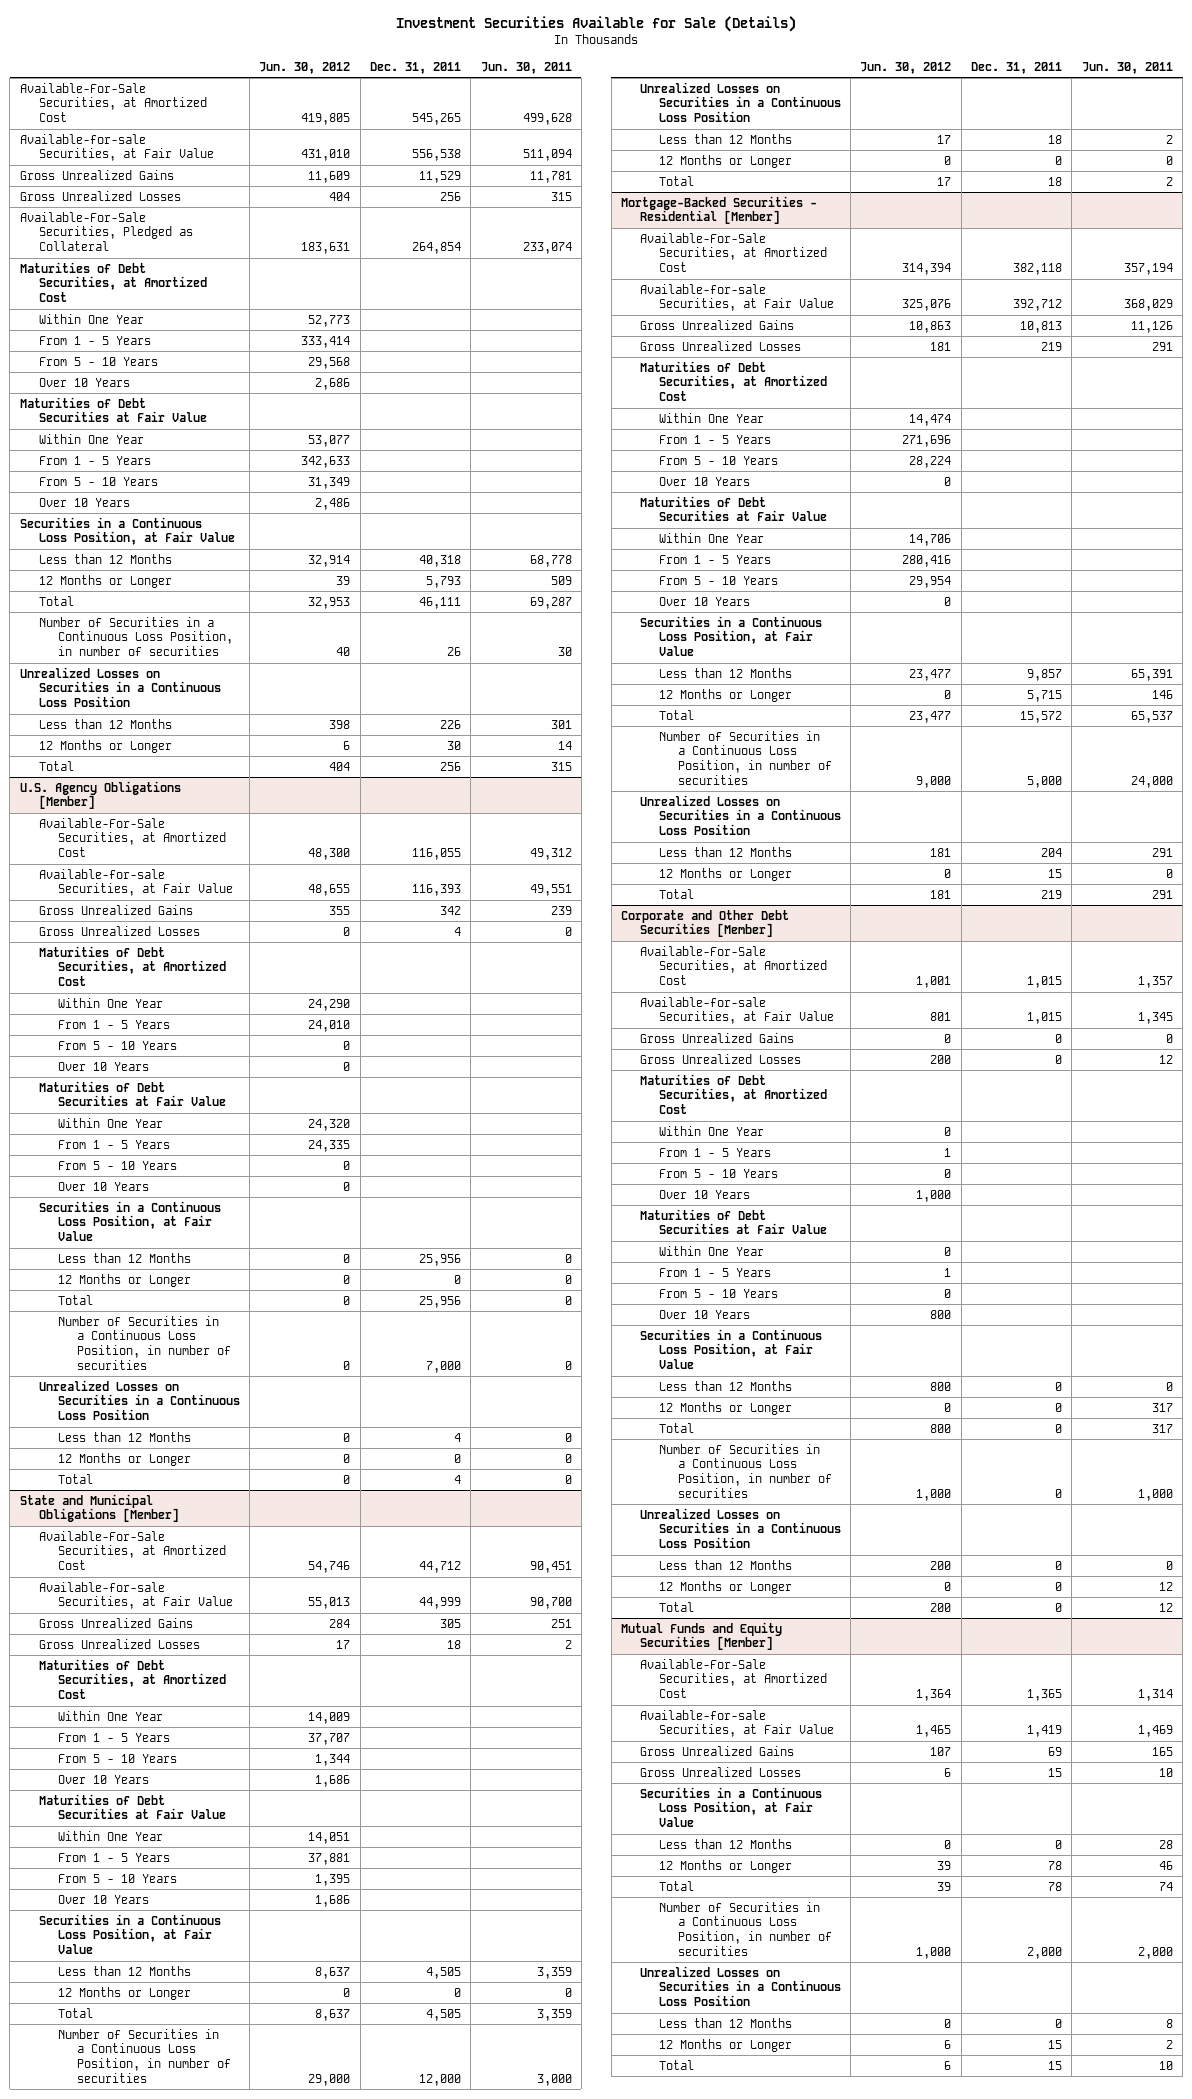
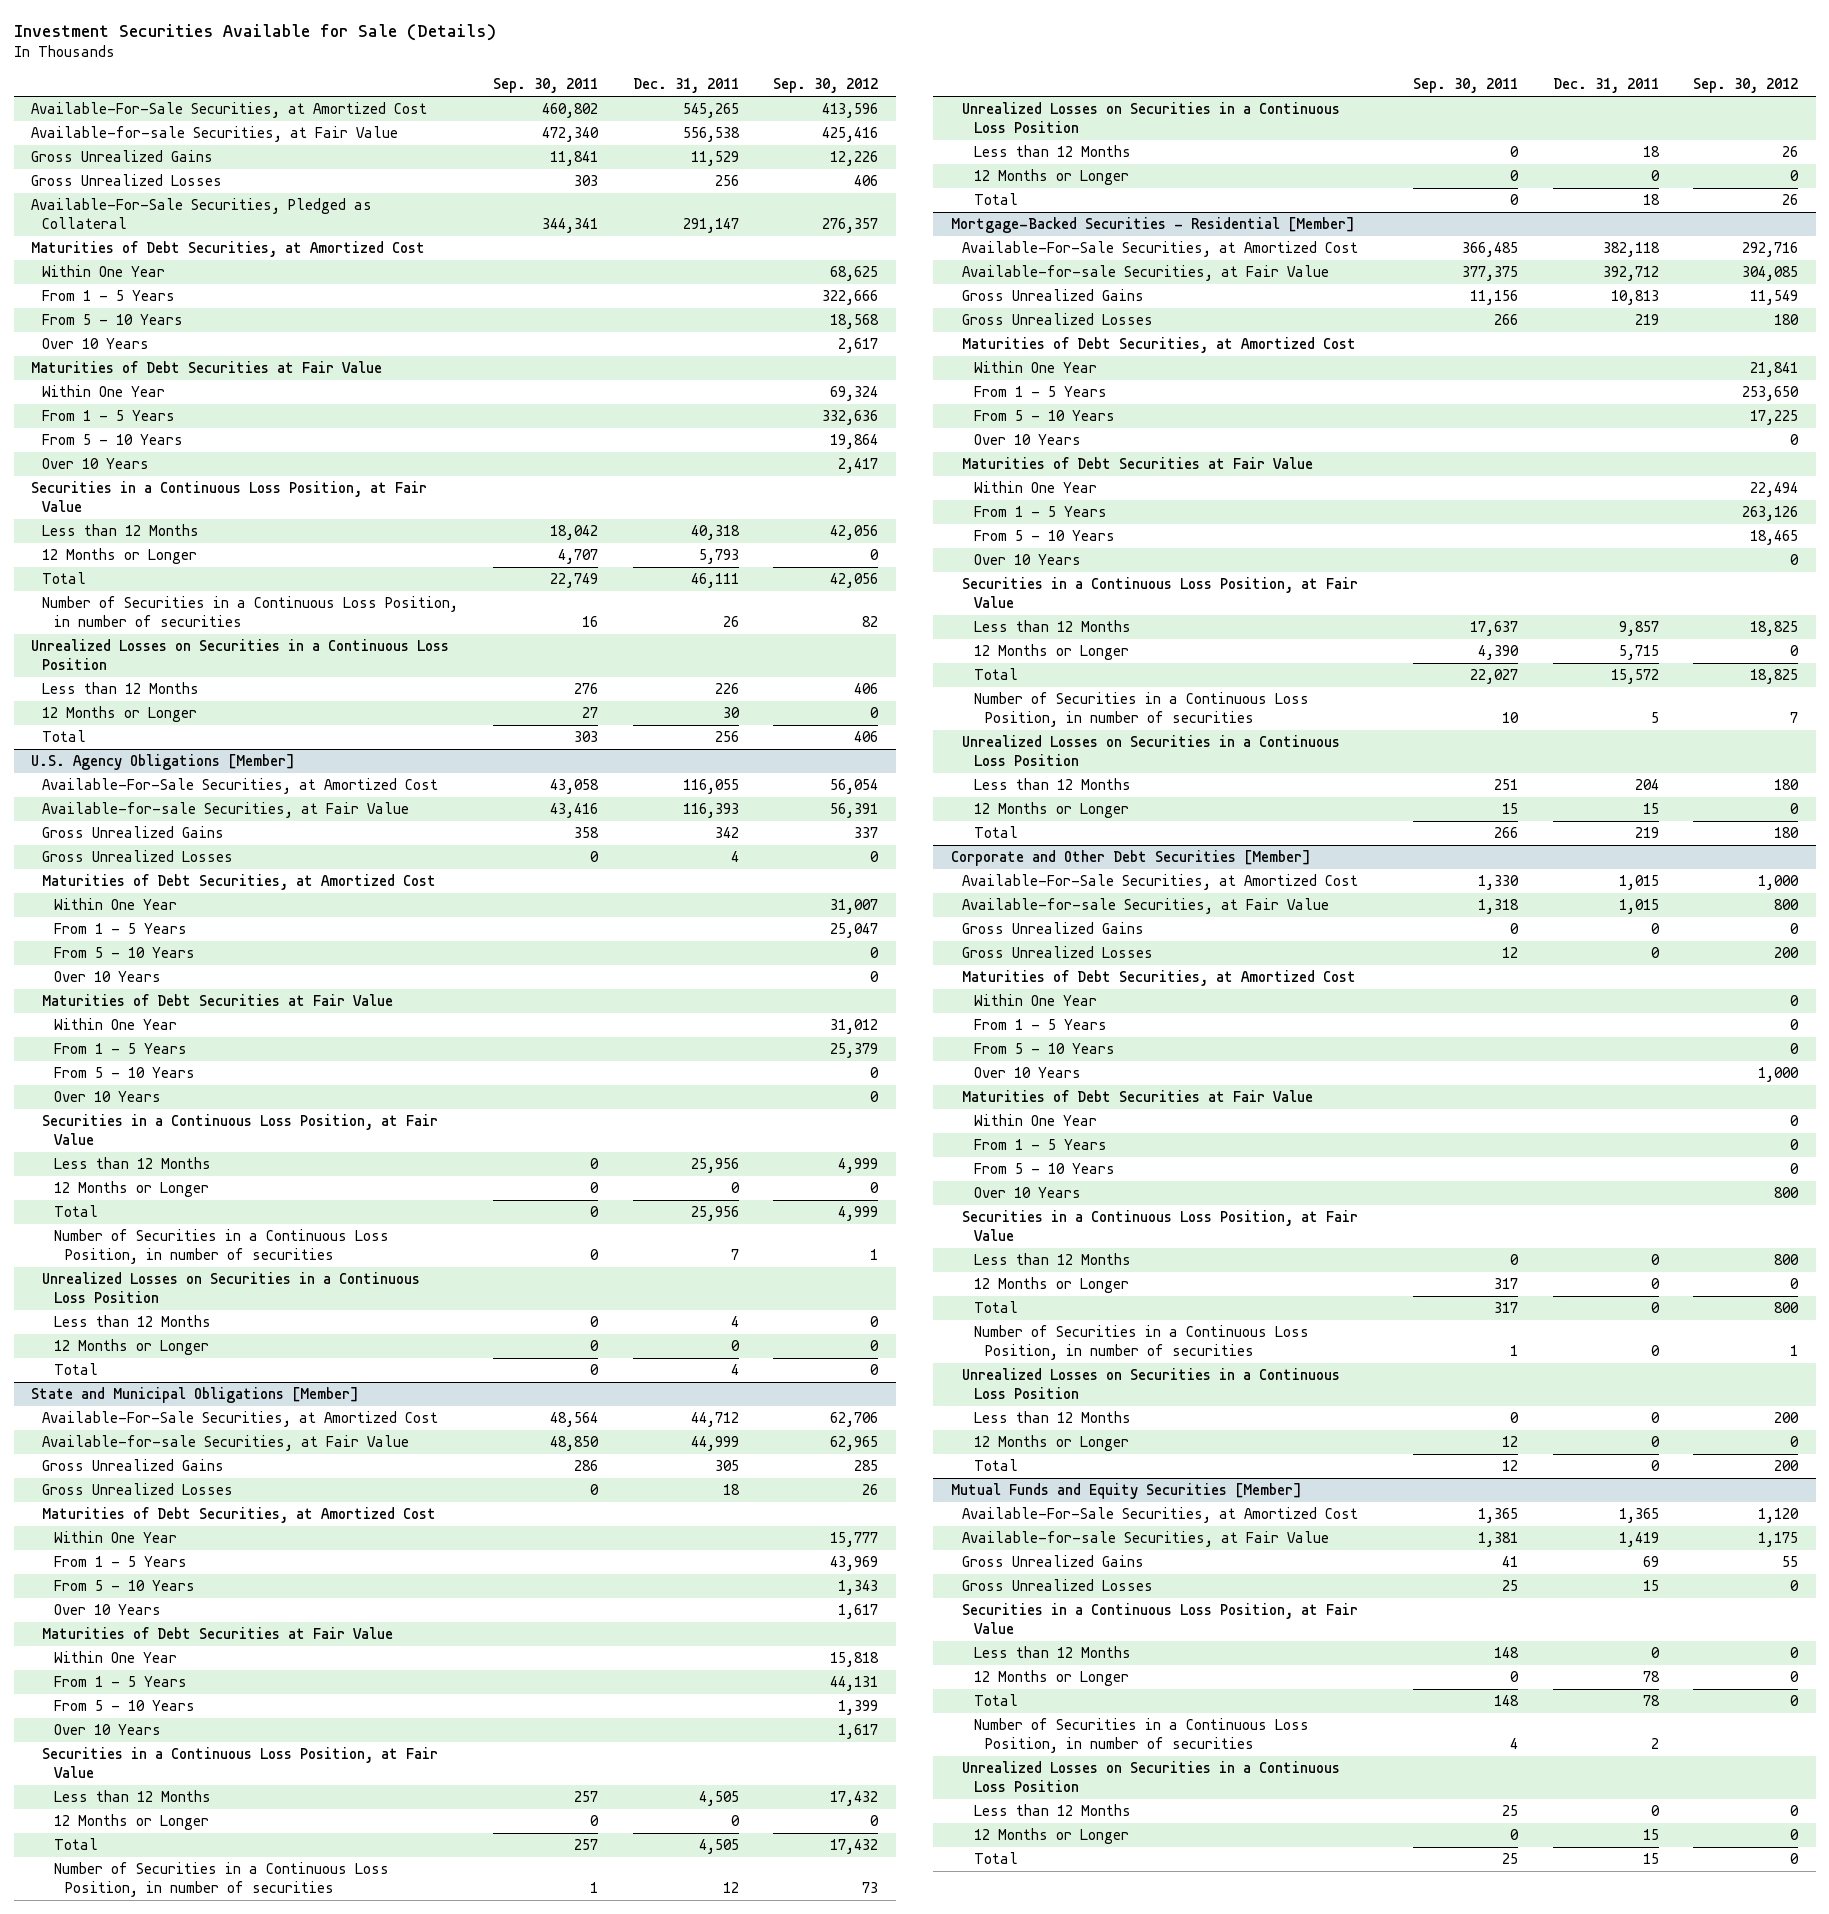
[259,61,351,74] Jun. 30, 2012 -> none
[480,61,572,74] Jun. 30, 2011 -> none
none -> [493,78,599,94] Sep. 30, 2011
none -> [773,78,879,94] Sep. 30, 2012
[411,242,461,255] 264,854 -> [682,217,739,233] 291,147
[425,1360,461,1373] 7,000 -> [730,1248,739,1260] 7
[418,2073,461,2086] 12,000 -> [722,1881,739,1893] 12
[1027,775,1063,788] 5,000 -> [1650,711,1659,723] 5
[1027,1946,1063,1959] 2,000 -> [1650,1737,1659,1749] 2

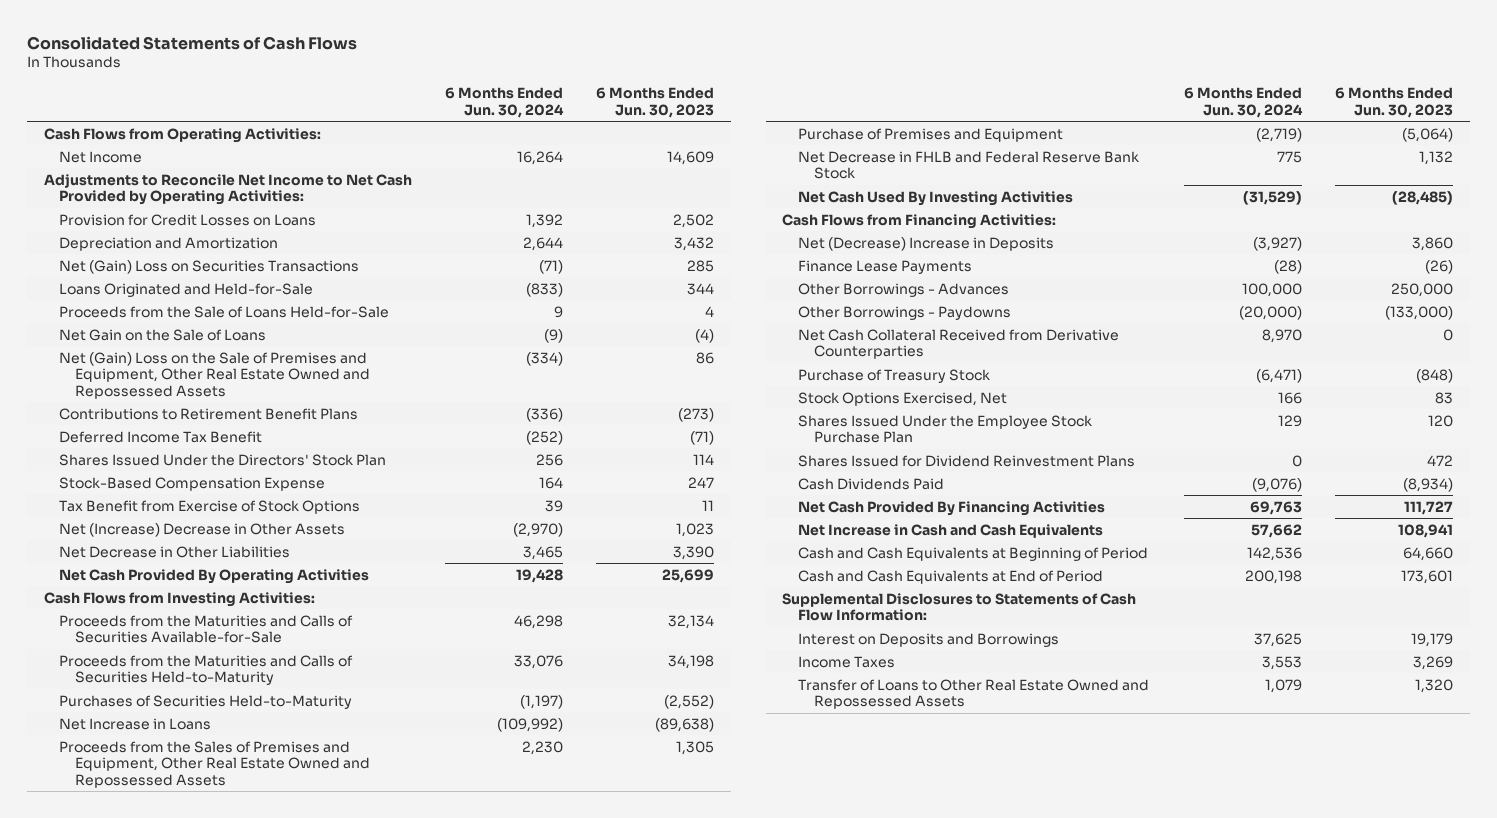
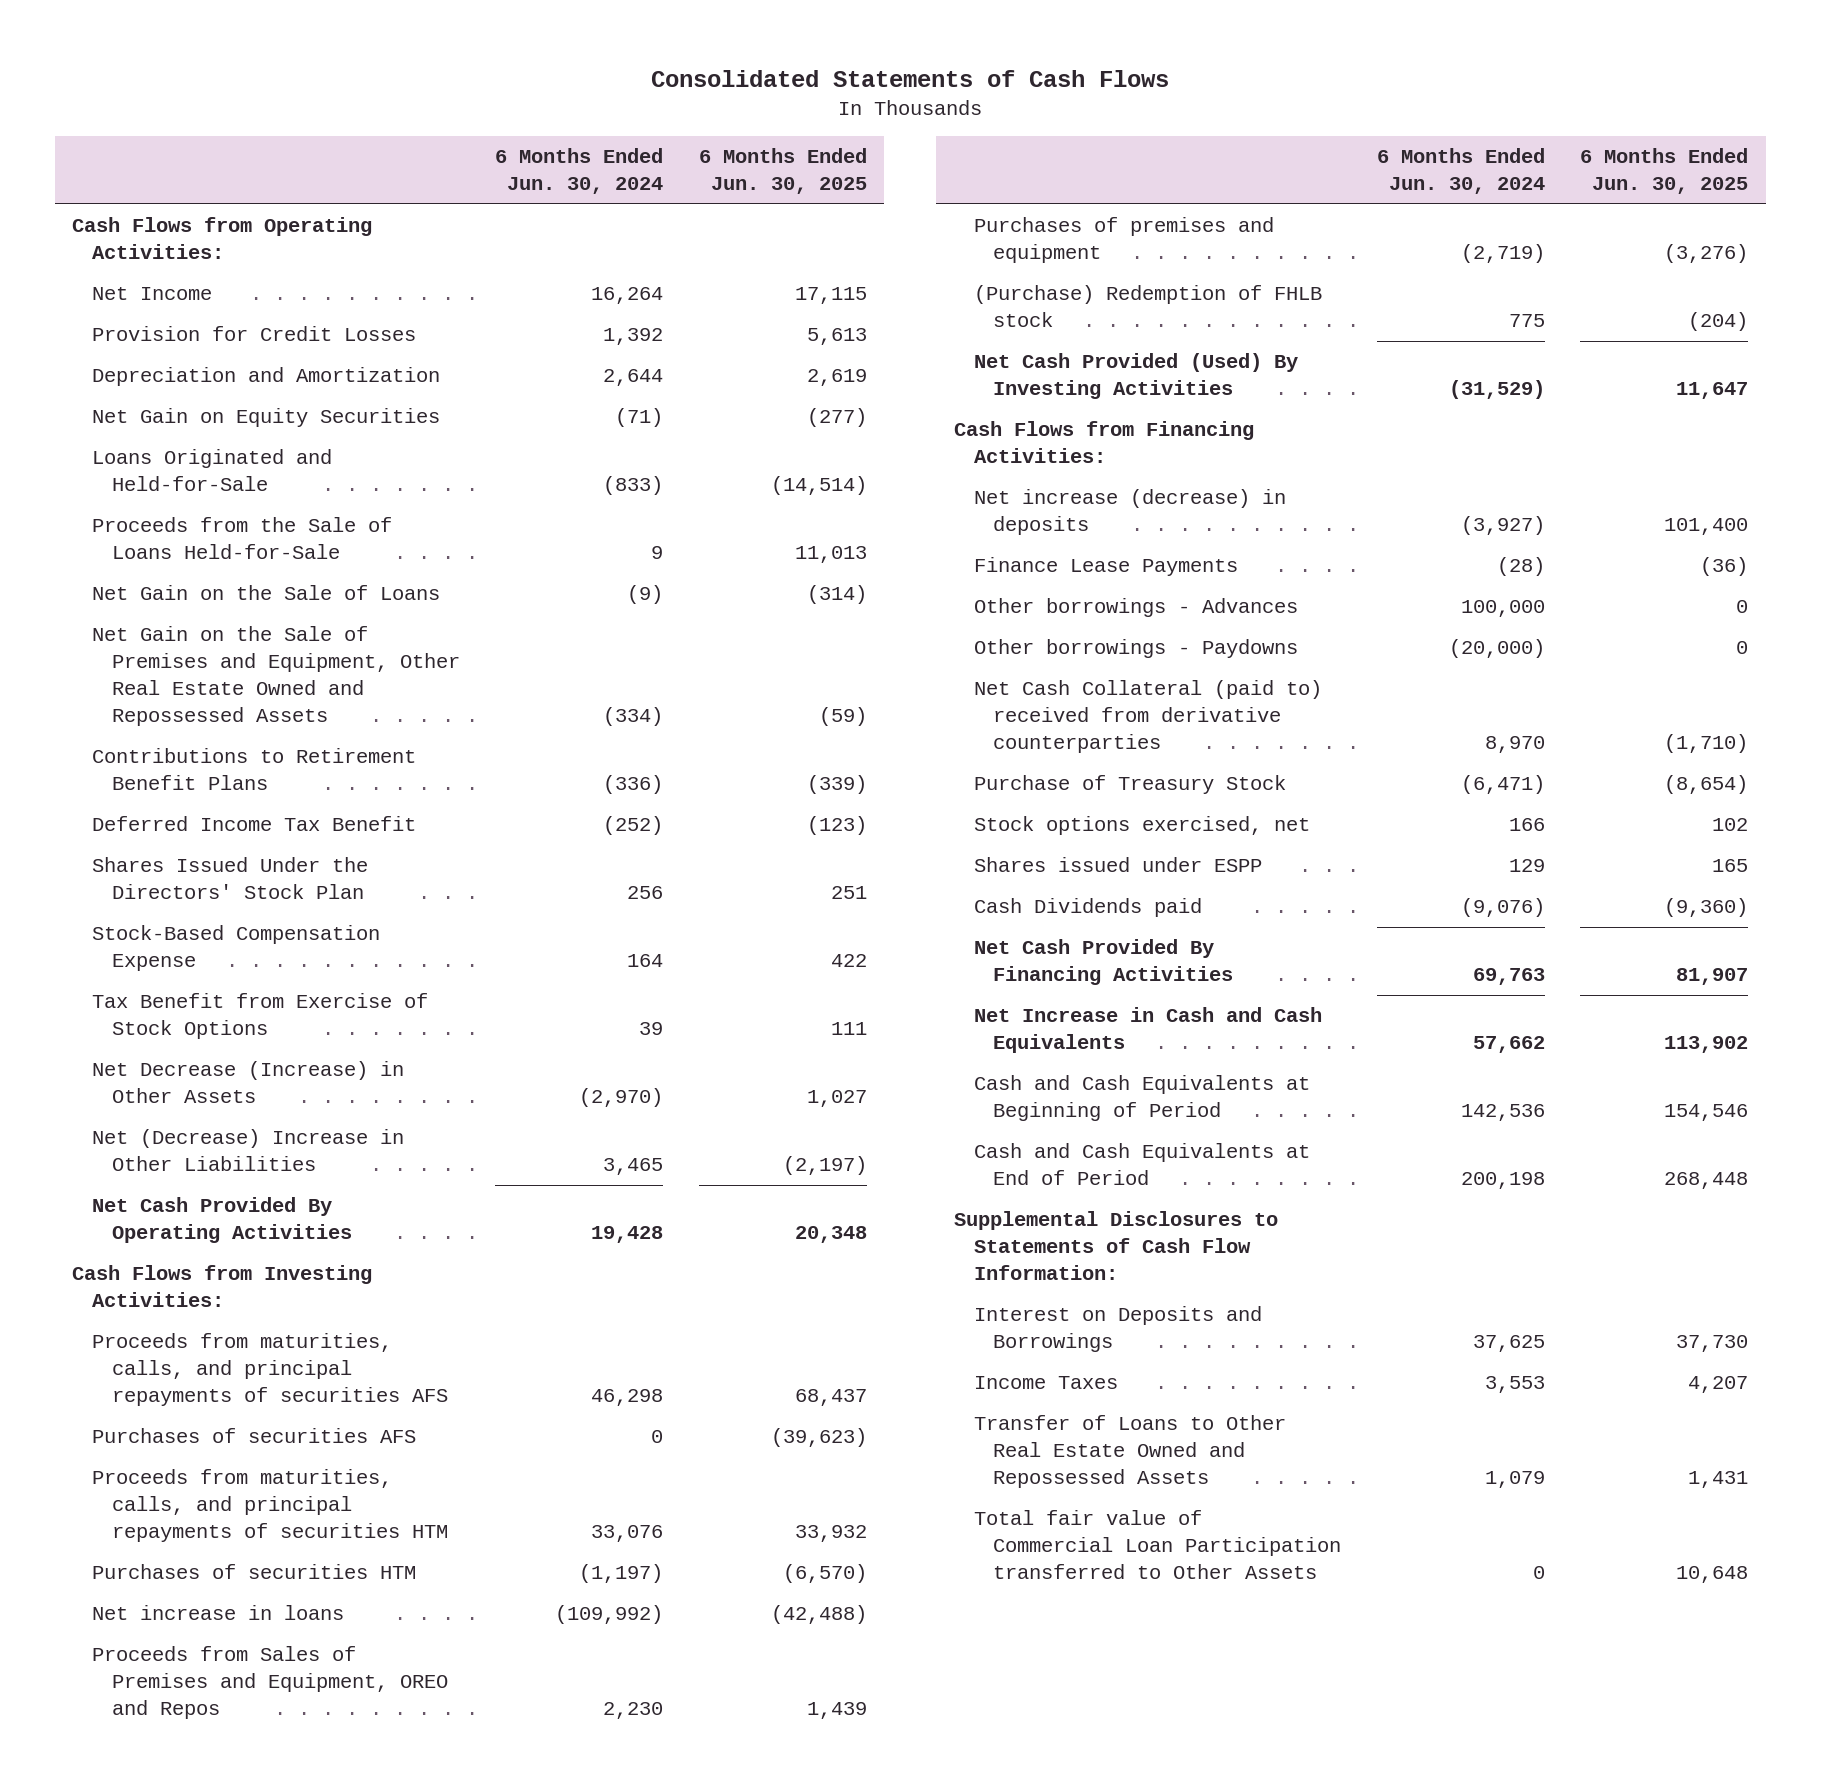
[596,87,715,118] 6 Months Ended Jun. 30, 2023 -> none
none -> [698,148,867,194] 6 Months Ended Jun. 30, 2025
[43,173,412,206] Adjustments to Reconcile Net Income to Net Cash Provided by Operating Activities: -> none
[59,213,317,226] Provision for Credit Losses on Loans -> [92,326,417,342] Provision for Credit Losses
[59,259,360,274] Net (Gain) Loss on Securities Transactions -> [92,408,441,428] Net Gain on Equity Securities
[59,351,370,399] Net (Gain) Loss on the Sale of Premises and Equipment, Other Real Estate Owned and Repossessed Assets -> [92,626,460,726] Net Gain on the Sale of Premises and Equipment, Other Real Estate Owned and Repossessed Assets
[59,522,346,537] Net (Increase) Decrease in Other Assets -> [92,1061,405,1104] Net Decrease (Increase) in Other Assets
[59,545,291,558] Net Decrease in Other Liabilities -> [92,1129,405,1172] Net (Decrease) Increase in Other Liabilities
[59,614,354,644] Proceeds from the Maturities and Calls of Securities Available-for-Sale -> [92,1333,448,1407] Proceeds from maturities, calls, and principal repayments of securities AFS
none -> [92,1428,417,1444] Purchases of securities AFS
[59,654,354,686] Proceeds from the Maturities and Calls of Securities Held-to-Maturity -> [92,1469,448,1543] Proceeds from maturities, calls, and principal repayments of securities HTM
[59,694,353,709] Purchases of Securities Held-to-Maturity -> [92,1564,417,1580] Purchases of securities HTM
[59,717,212,730] Net Increase in Loans -> [92,1605,345,1621] Net increase in loans
[59,740,370,788] Proceeds from the Sales of Premises and Equipment, Other Real Estate Owned and Repossessed Assets -> [92,1646,448,1720] Proceeds from Sales of Premises and Equipment, OREO and Repos
[798,127,1064,142] Purchase of Premises and Equipment -> [973,217,1274,264] Purchases of premises and equipment
[798,150,1140,180] Net Decrease in FHLB and Federal Reserve Bank Stock -> [973,285,1322,328] (Purchase) Redemption of FHLB stock
[798,190,1074,206] Net Cash Used By Investing Activities -> [973,353,1298,400] Net Cash Provided (Used) By Investing Activities
[798,236,1055,251] Net (Decrease) Increase in Deposits -> [973,489,1286,536] Net increase (decrease) in deposits
[798,282,1010,297] Other Borrowings - Advances -> [973,598,1298,618] Other borrowings - Advances
[798,305,1012,320] Other Borrowings - Paydowns -> [973,639,1298,659] Other borrowings - Paydowns
[798,328,1120,360] Net Cash Collateral Received from Derivative Counterparties -> [973,680,1322,754] Net Cash Collateral (paid to) received from derivative counterparties
[798,454,1136,467] Shares Issued for Dividend Reinvestment Plans -> none
[798,391,1008,406] Stock Options Exercised, Net -> [973,816,1310,836] Stock options exercised, net
[798,414,1093,444] Shares Issued Under the Employee Stock Purchase Plan -> [973,857,1262,873] Shares issued under ESPP
[798,477,945,490] Cash Dividends Paid -> [973,898,1202,918] Cash Dividends paid
none -> [973,1510,1342,1580] Total fair value of Commercial Loan Participation transferred to Other Assets

